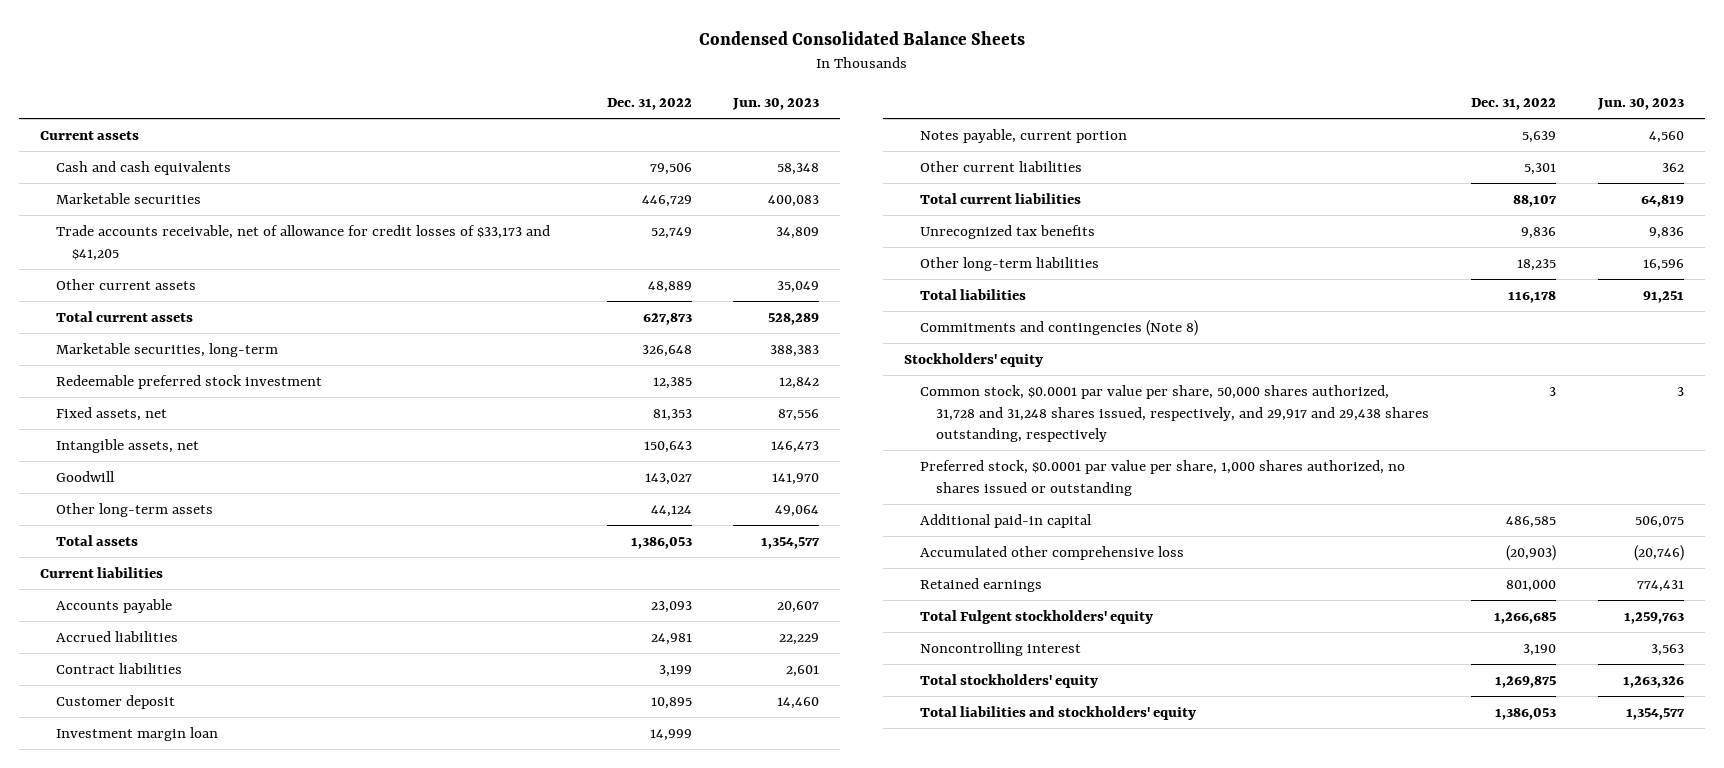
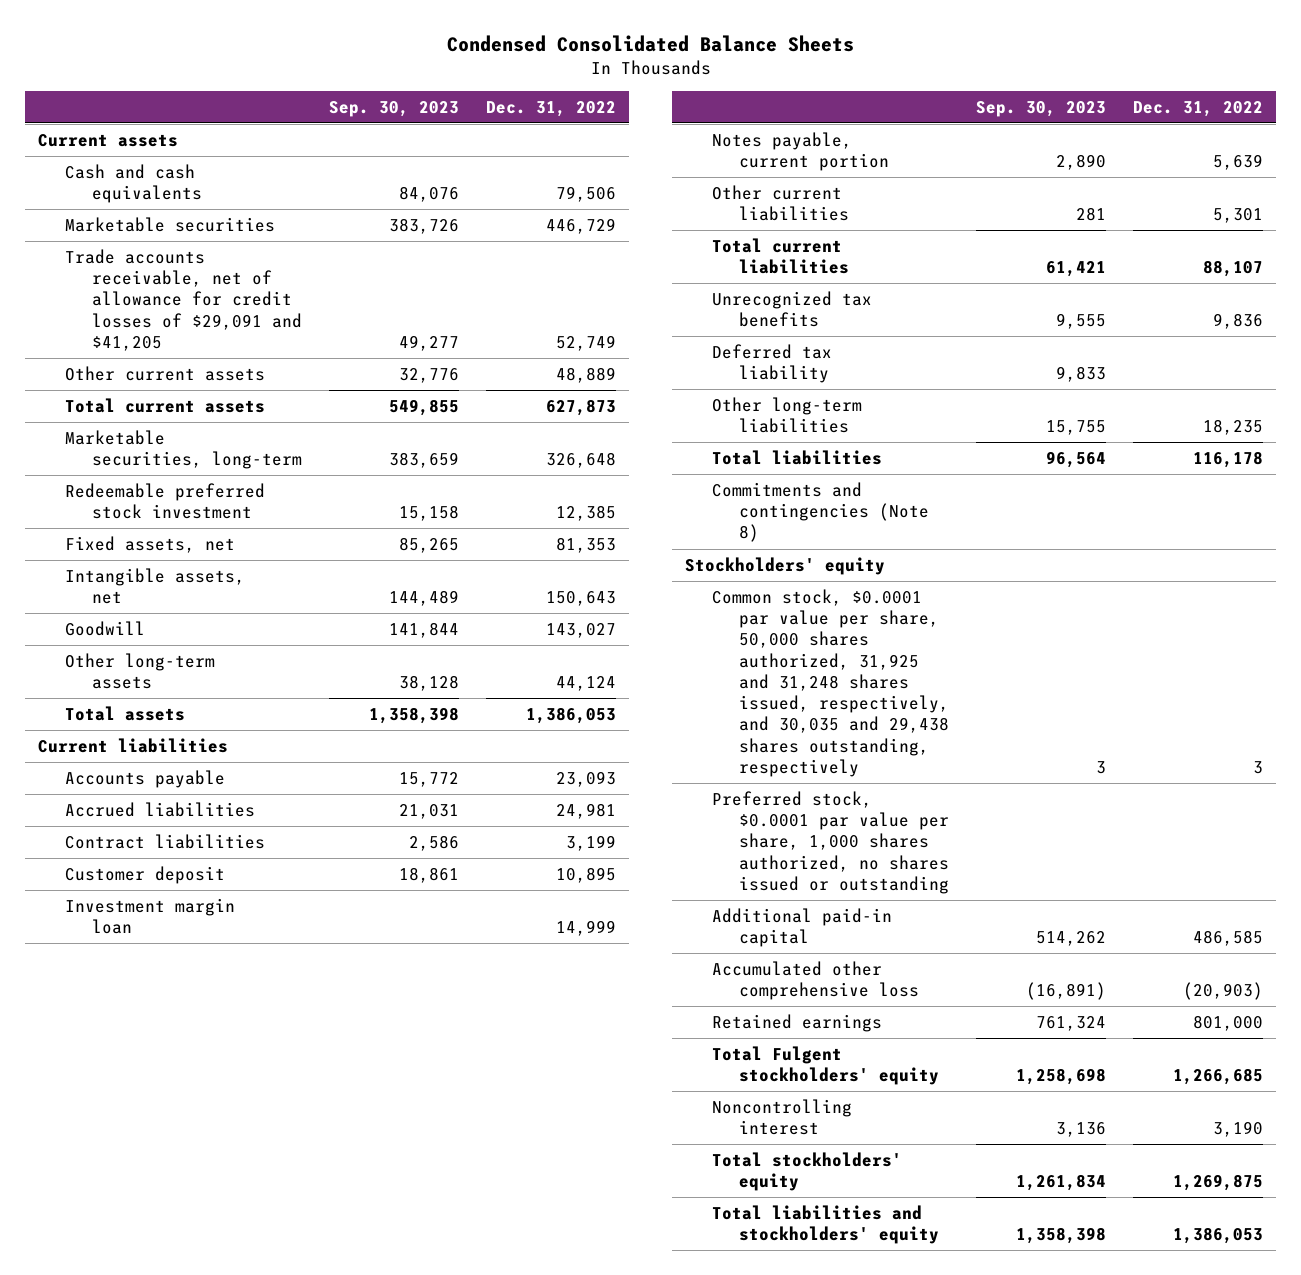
[732,97,820,110] Jun. 30, 2023 -> none
none -> [328,100,459,117] Sep. 30, 2023
[55,225,550,261] Trade accounts receivable, net of allowance for credit losses of $33,173 and $41,205 -> [64,248,302,351] Trade accounts receivable, net of allowance for credit losses of $29,091 and $41,205
none -> [712,343,833,384] Deferred tax liability
[920,385,1430,443] Common stock, $0.0001 par value per share, 50,000 shares authorized, 31,728 and 31,248 shares issued, respectively, and 29,917 and 29,438 shares outstanding, respectively -> [712,588,950,777] Common stock, $0.0001 par value per share, 50,000 shares authorized, 31,925 and 31,248 shares issued, respectively, and 30,035 and 29,438 shares outstanding, respectively

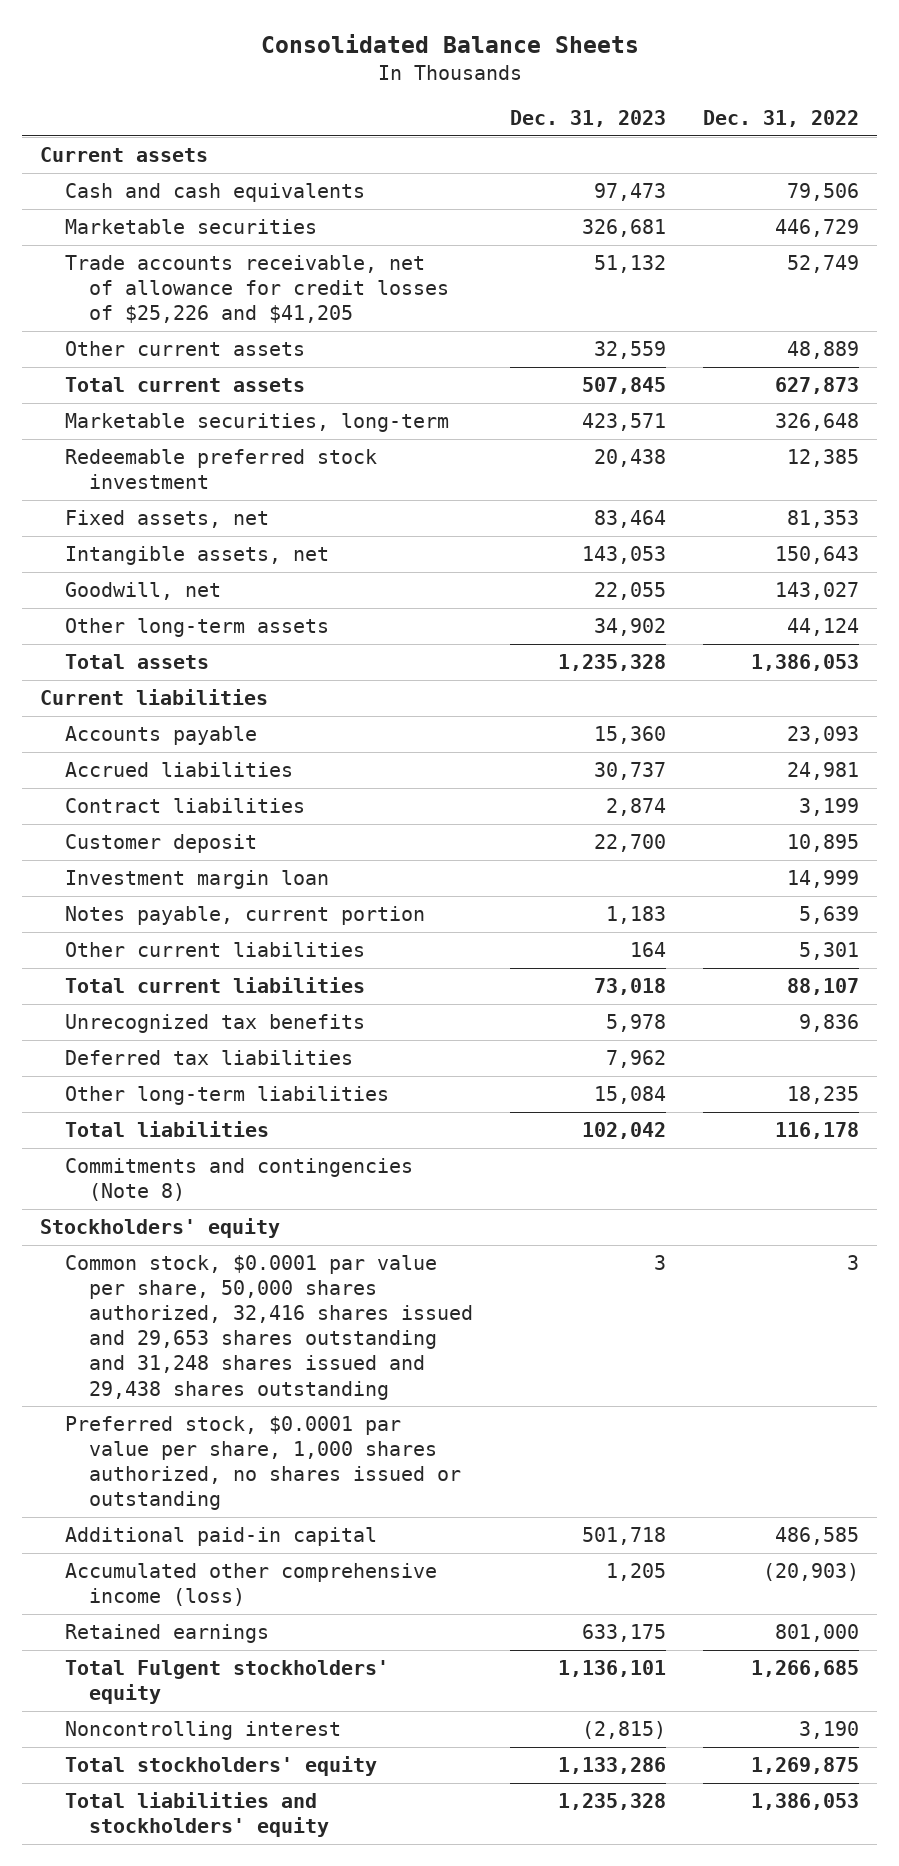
[446,34,854,52] Condensed Consolidated Balance Sheets -> [260,33,639,53] Consolidated Balance Sheets
[328,100,459,117] Sep. 30, 2023 -> none
none -> [510,110,667,128] Dec. 31, 2023
[64,248,302,351] Trade accounts receivable, net of allowance for credit losses of $29,091 and $41,205 -> [64,255,450,324] Trade accounts receivable, net of allowance for credit losses of $25,226 and $41,205
[64,620,145,636] Goodwill -> [64,582,221,601] Goodwill, net
[712,343,833,384] Deferred tax liability -> [64,1050,353,1066] Deferred tax liabilities
[712,588,950,777] Common stock, $0.0001 par value per share, 50,000 shares authorized, 31,925 and 31,248 shares issued, respectively, and 30,035 and 29,438 shares outstanding, respectively -> [64,1255,474,1400] Common stock, $0.0001 par value per share, 50,000 shares authorized, 32,416 shares issued and 29,653 shares outstanding and 31,248 shares issued and 29,438 shares outstanding
[712,960,920,1001] Accumulated other comprehensive loss -> [64,1563,437,1607] Accumulated other comprehensive income (loss)

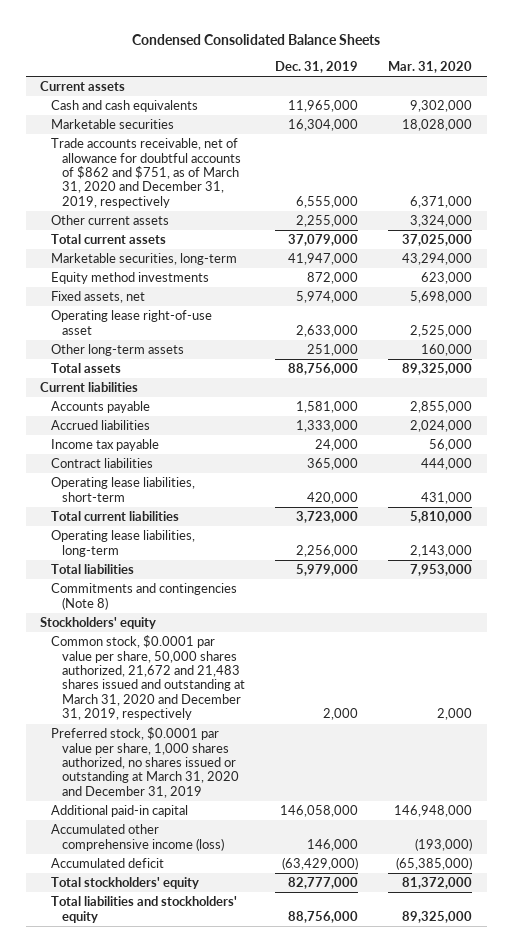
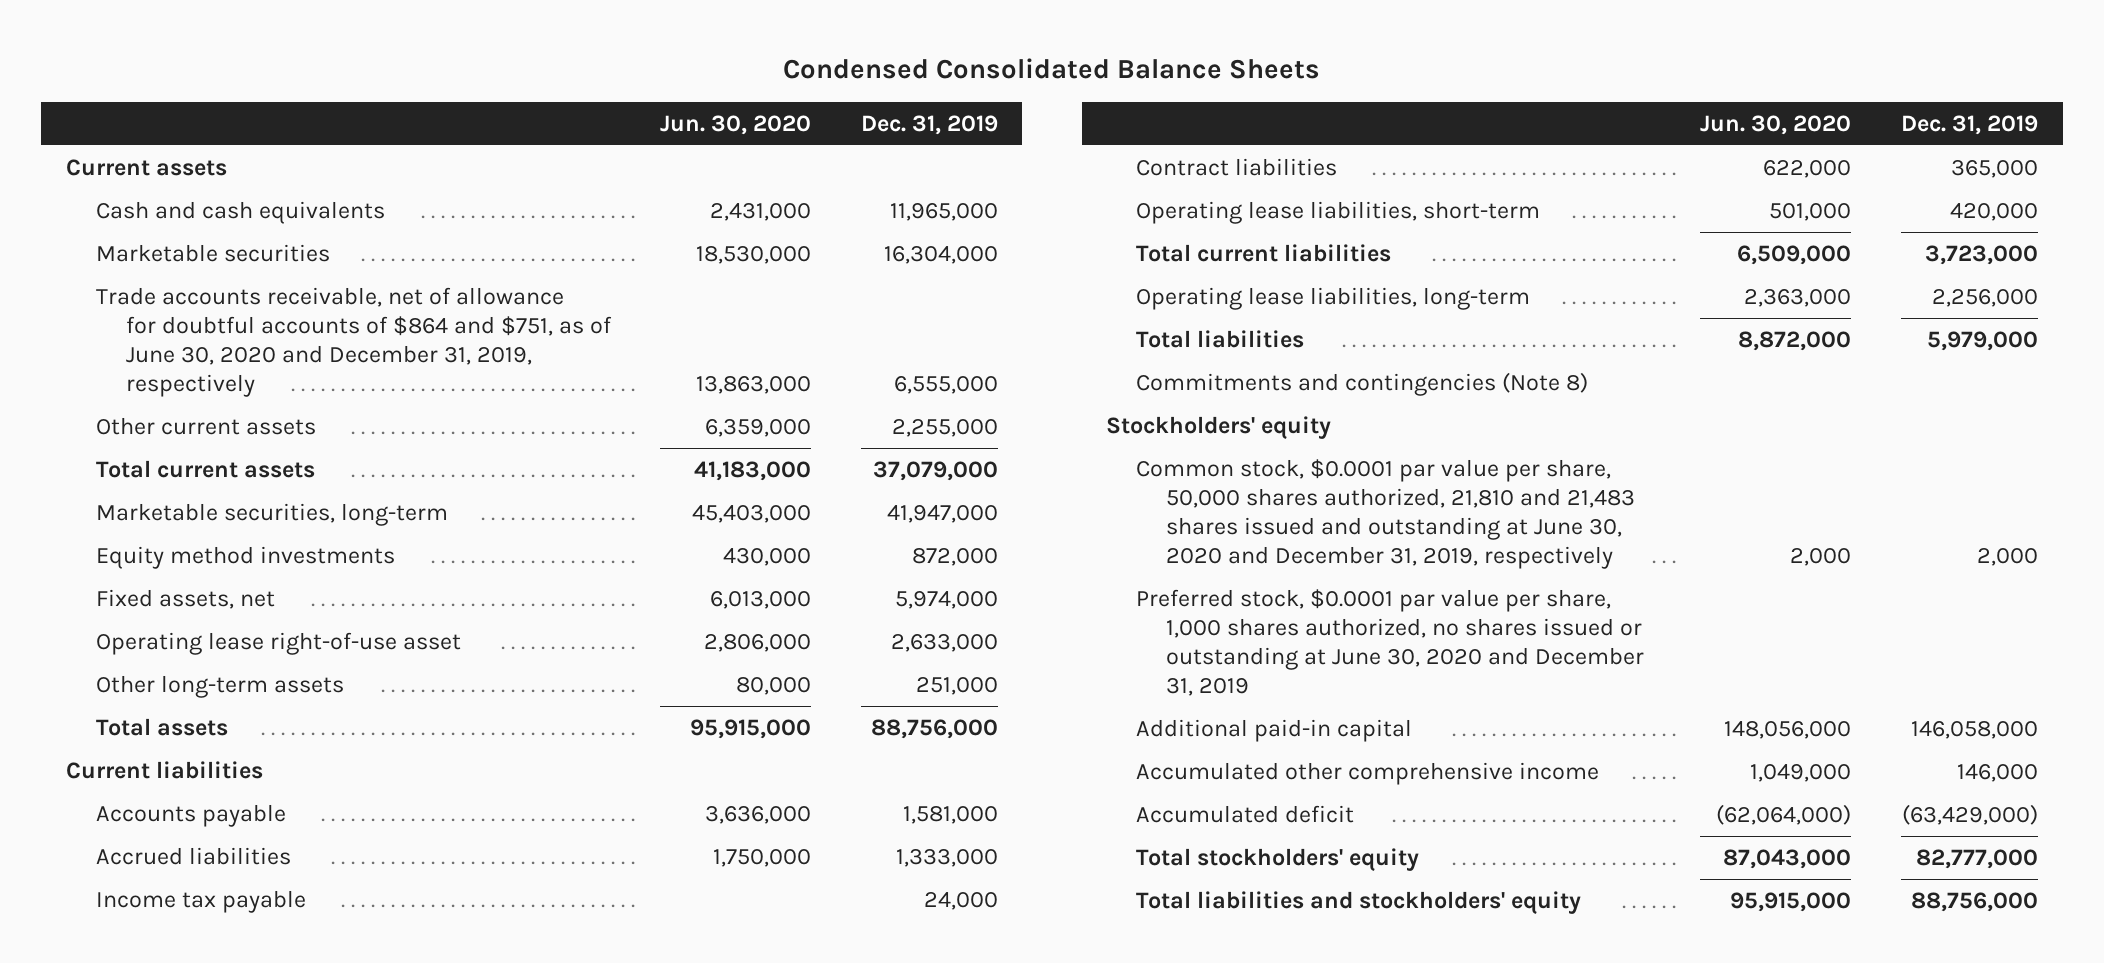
[387,61,472,74] Mar. 31, 2020 -> none
none -> [660,114,812,135] Jun. 30, 2020
[51,138,242,208] Trade accounts receivable, net of allowance for doubtful accounts of $862 and $751, as of March 31, 2020 and December 31, 2019, respectively -> [95,287,612,398] Trade accounts receivable, net of allowance for doubtful accounts of $864 and $751, as of June 30, 2020 and December 31, 2019, respectively
[51,635,246,721] Common stock, $0.0001 par value per share, 50,000 shares authorized, 21,672 and 21,483 shares issued and outstanding at March 31, 2020 and December 31, 2019, respectively -> [1136,459,1635,570] Common stock, $0.0001 par value per share, 50,000 shares authorized, 21,810 and 21,483 shares issued and outstanding at June 30, 2020 and December 31, 2019, respectively
[51,727,240,798] Preferred stock, $0.0001 par value per share, 1,000 shares authorized, no shares issued or outstanding at March 31, 2020 and December 31, 2019 -> [1136,589,1644,697] Preferred stock, $0.0001 par value per share, 1,000 shares authorized, no shares issued or outstanding at June 30, 2020 and December 31, 2019
[51,824,225,851] Accumulated other comprehensive income (loss) -> [1136,762,1600,786] Accumulated other comprehensive income

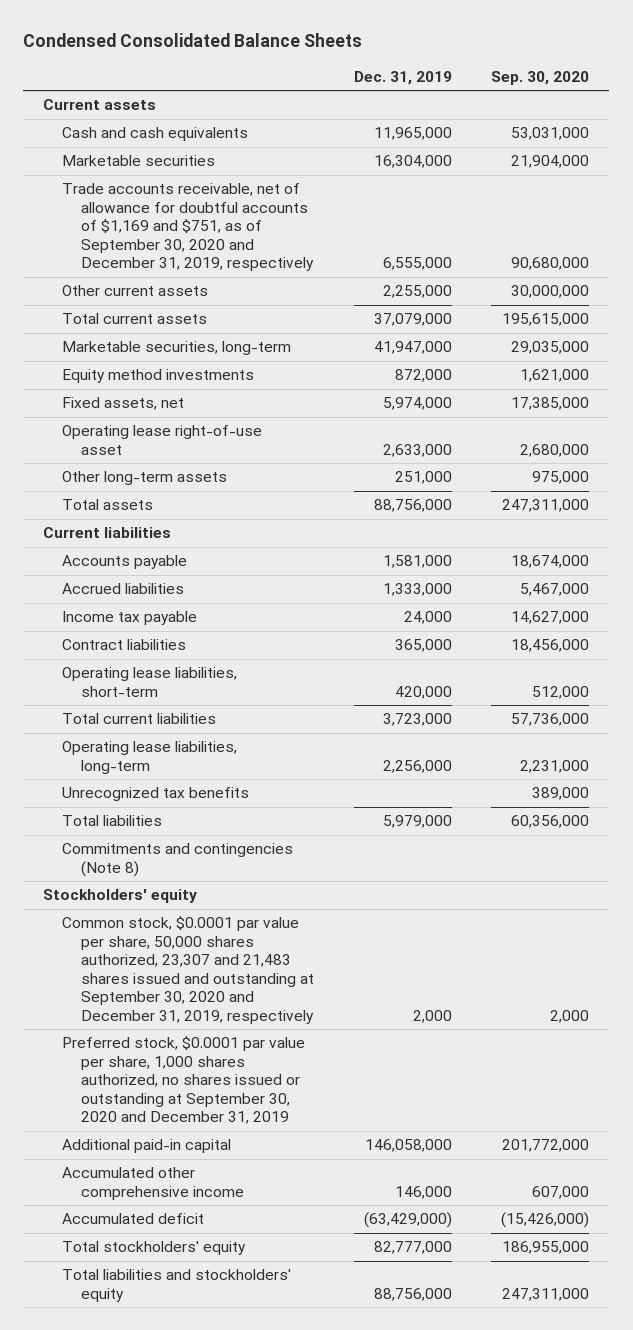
[660,114,812,135] Jun. 30, 2020 -> none
none -> [491,70,590,85] Sep. 30, 2020
[95,287,612,398] Trade accounts receivable, net of allowance for doubtful accounts of $864 and $751, as of June 30, 2020 and December 31, 2019, respectively -> [61,183,314,272] Trade accounts receivable, net of allowance for doubtful accounts of $1,169 and $751, as of September 30, 2020 and December 31, 2019, respectively
none -> [61,787,249,802] Unrecognized tax benefits
[1136,459,1635,570] Common stock, $0.0001 par value per share, 50,000 shares authorized, 21,810 and 21,483 shares issued and outstanding at June 30, 2020 and December 31, 2019, respectively -> [61,916,314,1024] Common stock, $0.0001 par value per share, 50,000 shares authorized, 23,307 and 21,483 shares issued and outstanding at September 30, 2020 and December 31, 2019, respectively
[1136,589,1644,697] Preferred stock, $0.0001 par value per share, 1,000 shares authorized, no shares issued or outstanding at June 30, 2020 and December 31, 2019 -> [61,1036,305,1125] Preferred stock, $0.0001 par value per share, 1,000 shares authorized, no shares issued or outstanding at September 30, 2020 and December 31, 2019

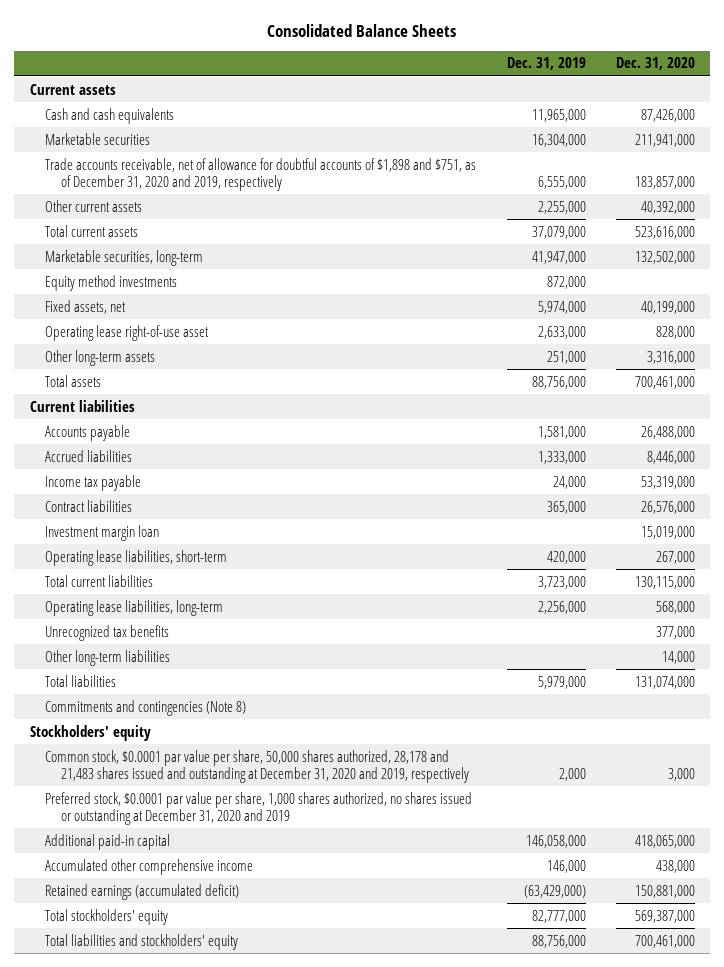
[23,33,363,48] Condensed Consolidated Balance Sheets -> [267,23,457,37] Consolidated Balance Sheets
[491,70,590,85] Sep. 30, 2020 -> none
none -> [615,57,695,71] Dec. 31, 2020
[61,183,314,272] Trade accounts receivable, net of allowance for doubtful accounts of $1,169 and $751, as of September 30, 2020 and December 31, 2019, respectively -> [45,157,477,191] Trade accounts receivable, net of allowance for doubtful accounts of $1,898 and $751, as of December 31, 2020 and 2019, respectively
none -> [45,524,160,541] Investment margin loan
none -> [45,649,171,666] Other long-term liabilities
[61,916,314,1024] Common stock, $0.0001 par value per share, 50,000 shares authorized, 23,307 and 21,483 shares issued and outstanding at September 30, 2020 and December 31, 2019, respectively -> [45,749,470,783] Common stock, $0.0001 par value per share, 50,000 shares authorized, 28,178 and 21,483 shares issued and outstanding at December 31, 2020 and 2019, respectively
[61,1036,305,1125] Preferred stock, $0.0001 par value per share, 1,000 shares authorized, no shares issued or outstanding at September 30, 2020 and December 31, 2019 -> [45,791,473,825] Preferred stock, $0.0001 par value per share, 1,000 shares authorized, no shares issued or outstanding at December 31, 2020 and 2019
[61,1213,204,1225] Accumulated deficit -> [45,883,240,900] Retained earnings (accumulated deficit)

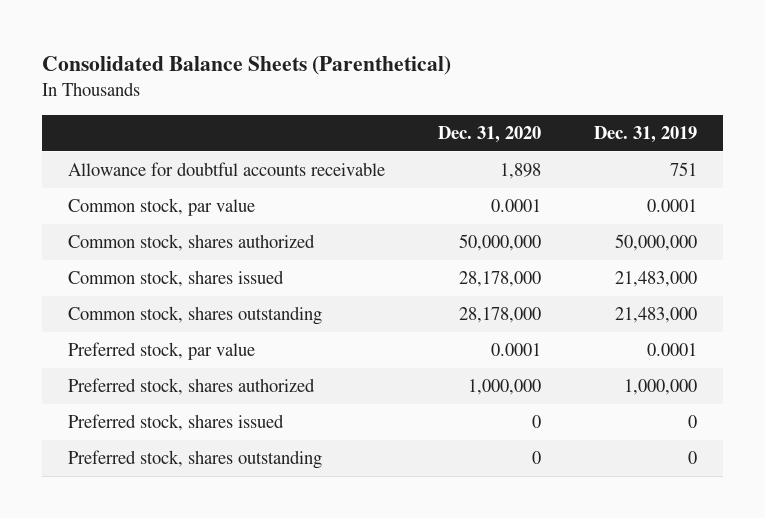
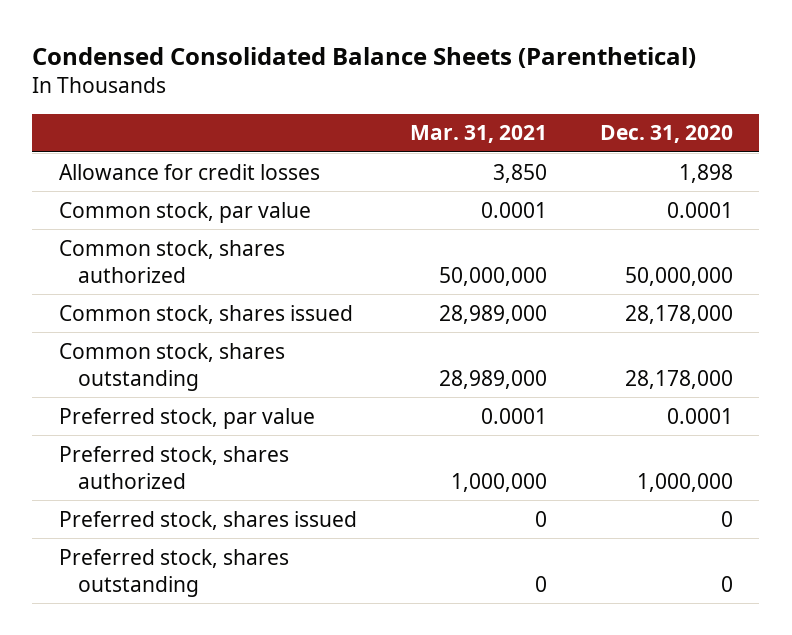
[42,56,452,76] Consolidated Balance Sheets (Parenthetical) -> [32,46,697,68] Condensed Consolidated Balance Sheets (Parenthetical)
[593,125,697,143] Dec. 31, 2019 -> none
none -> [409,125,547,144] Mar. 31, 2021
[68,162,386,177] Allowance for doubtful accounts receivable -> [58,163,320,180] Allowance for credit losses

